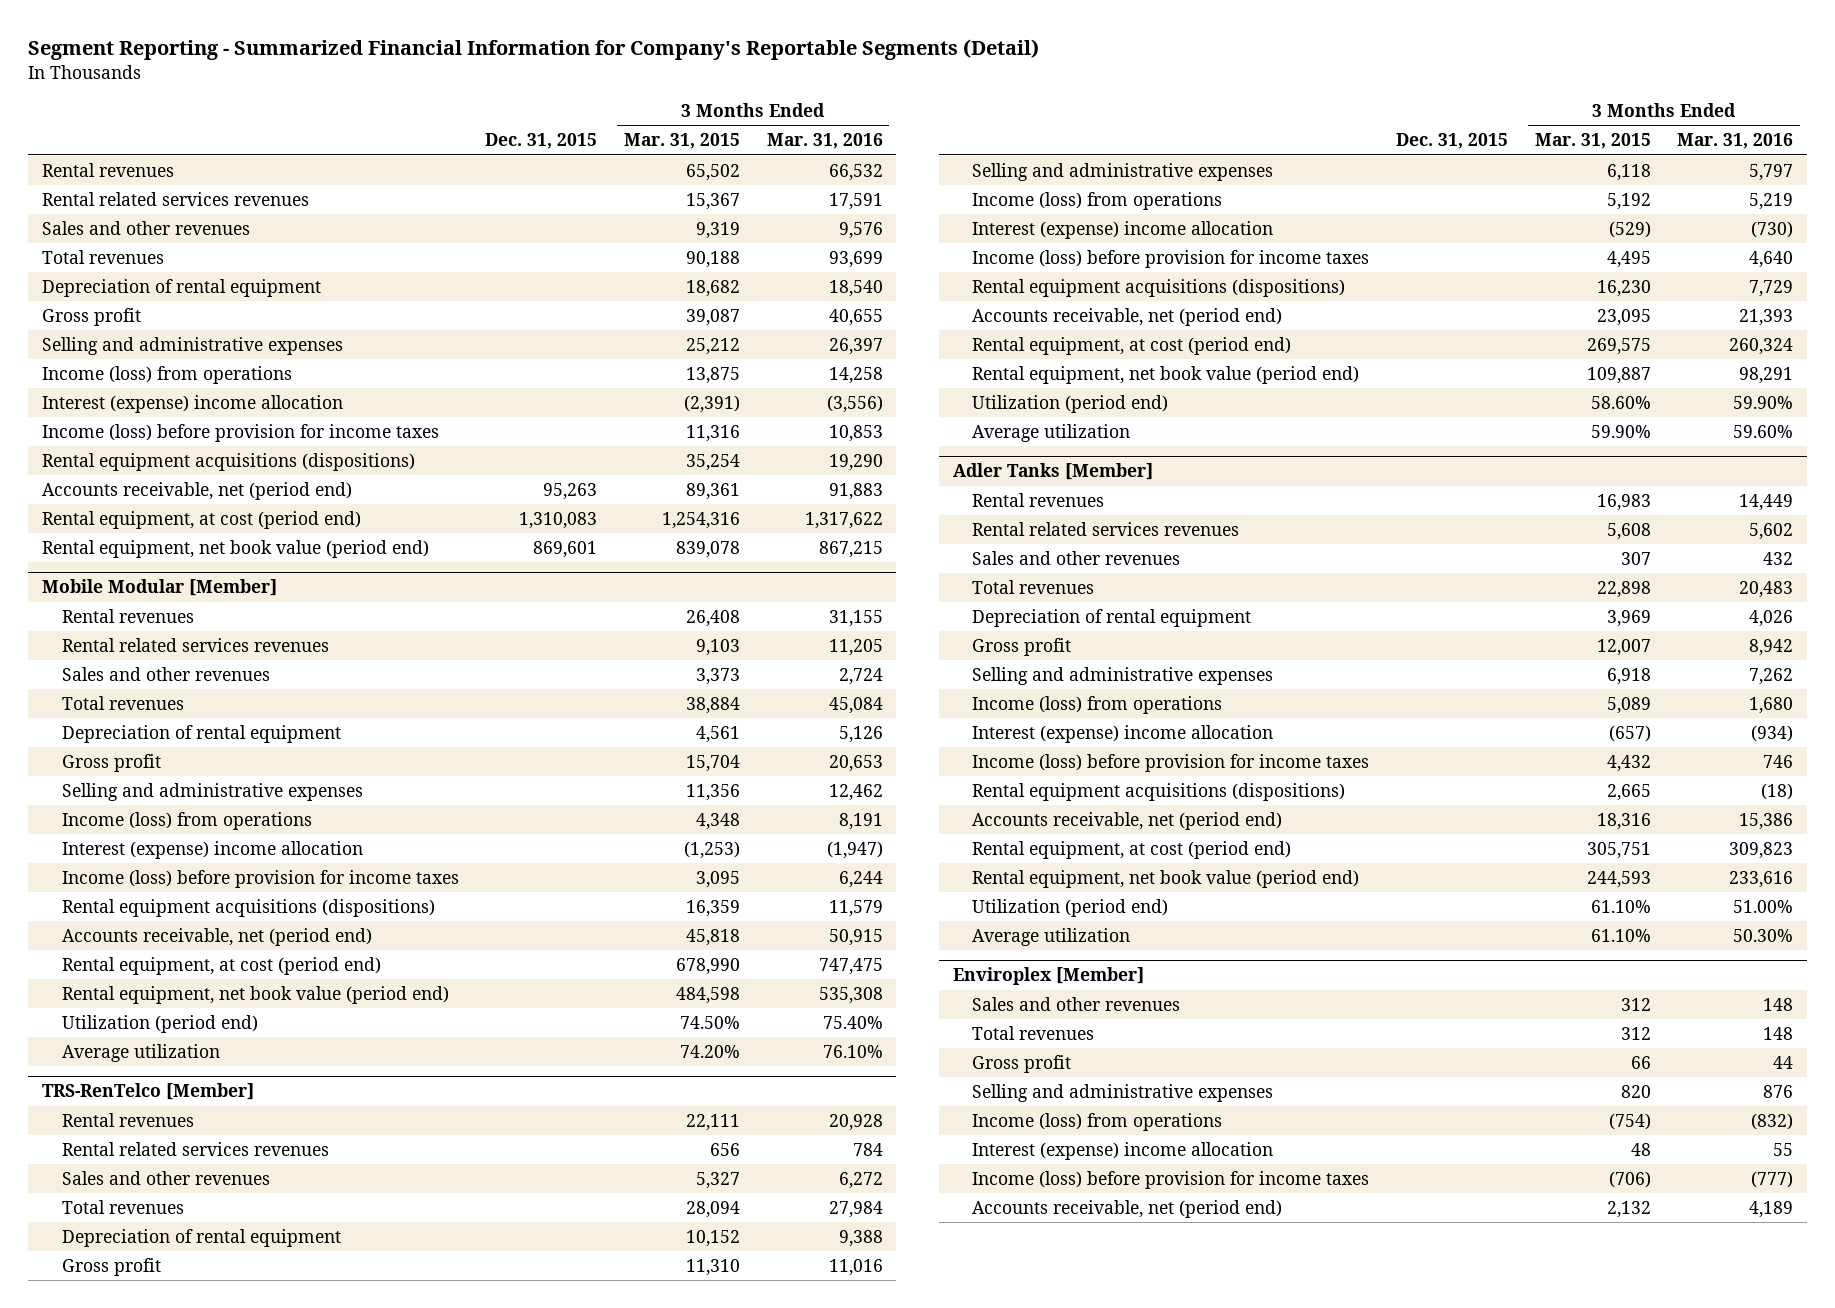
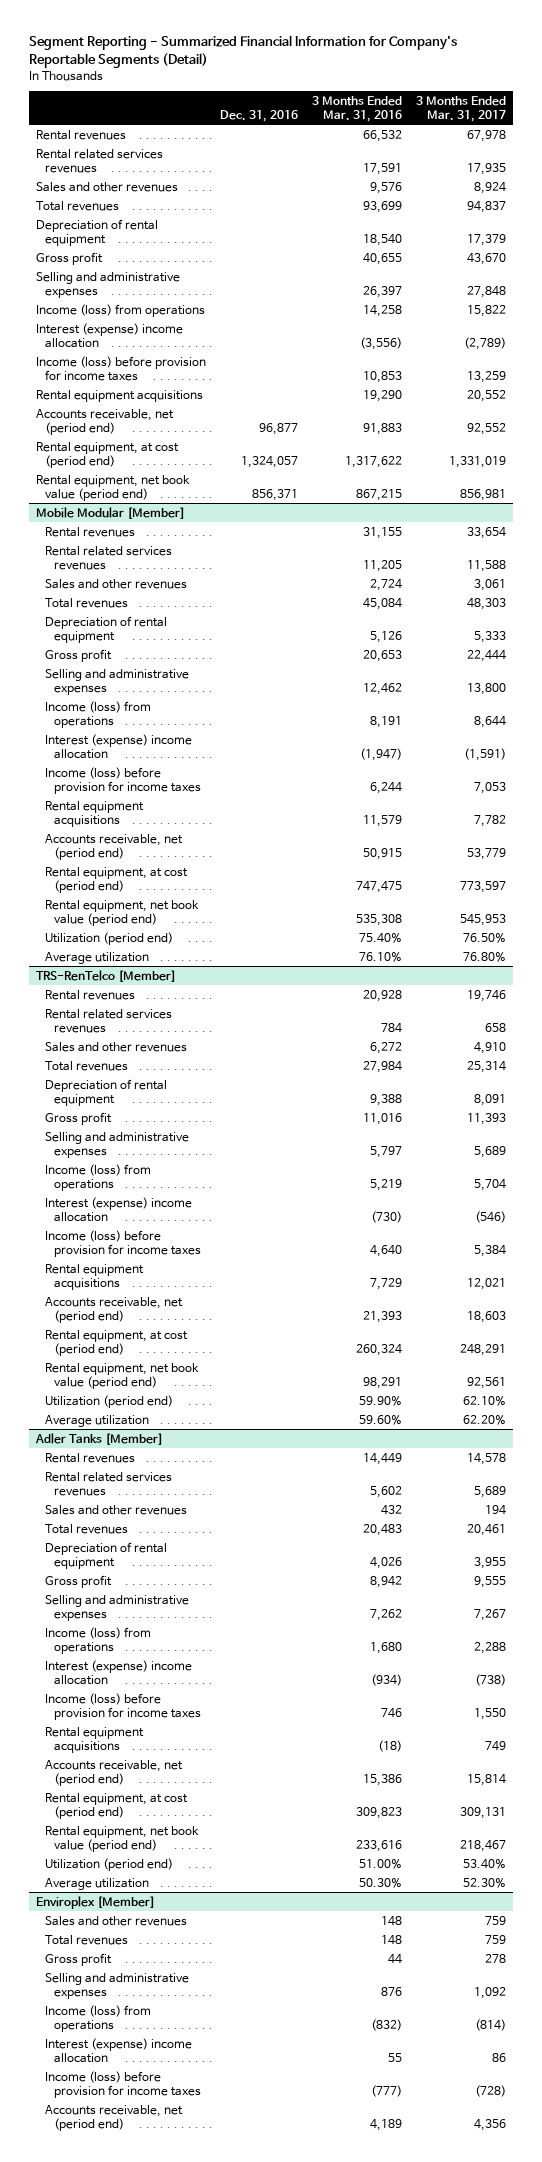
[485,133,598,150] Dec. 31, 2015 -> none
[623,133,740,150] Mar. 31, 2015 -> none
none -> [219,109,298,122] Dec. 31, 2016
none -> [415,95,506,122] 3 Months Ended Mar. 31, 2017
[41,452,415,471] Rental equipment acquisitions (dispositions) -> [35,389,203,402] Rental equipment acquisitions
[61,898,435,917] Rental equipment acquisitions (dispositions) -> [44,800,144,827] Rental equipment acquisitions
[972,278,1346,297] Rental equipment acquisitions (dispositions) -> [44,1263,144,1290] Rental equipment acquisitions
[972,782,1346,801] Rental equipment acquisitions (dispositions) -> [44,1726,144,1753] Rental equipment acquisitions

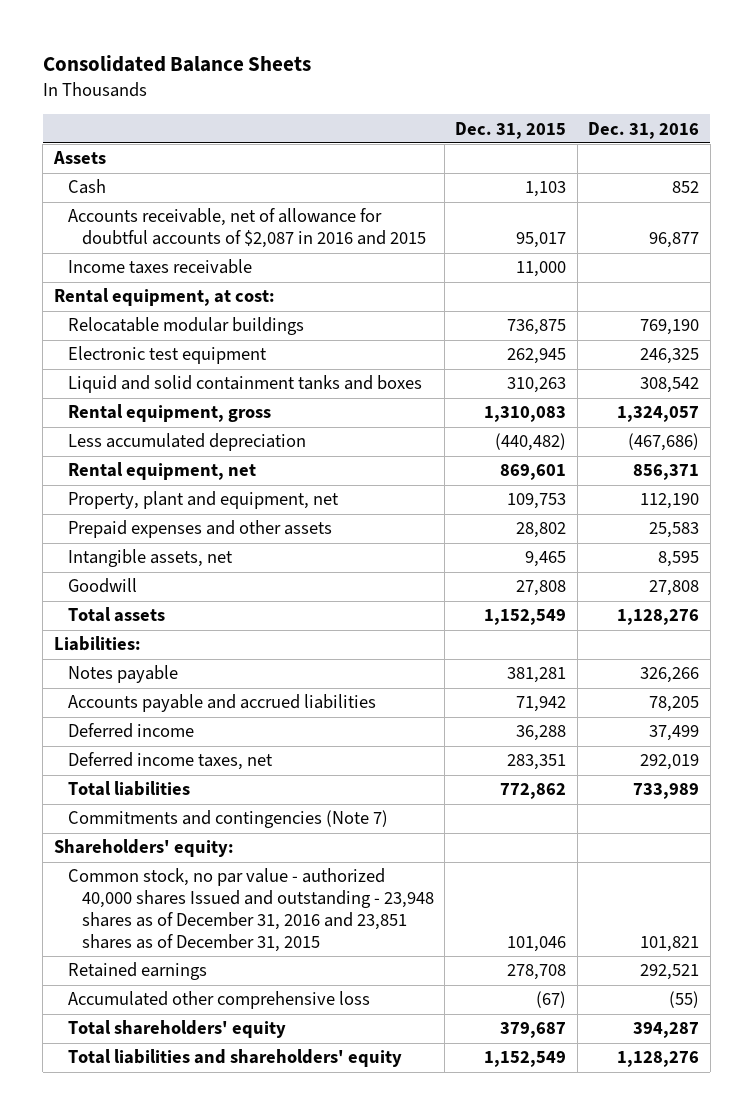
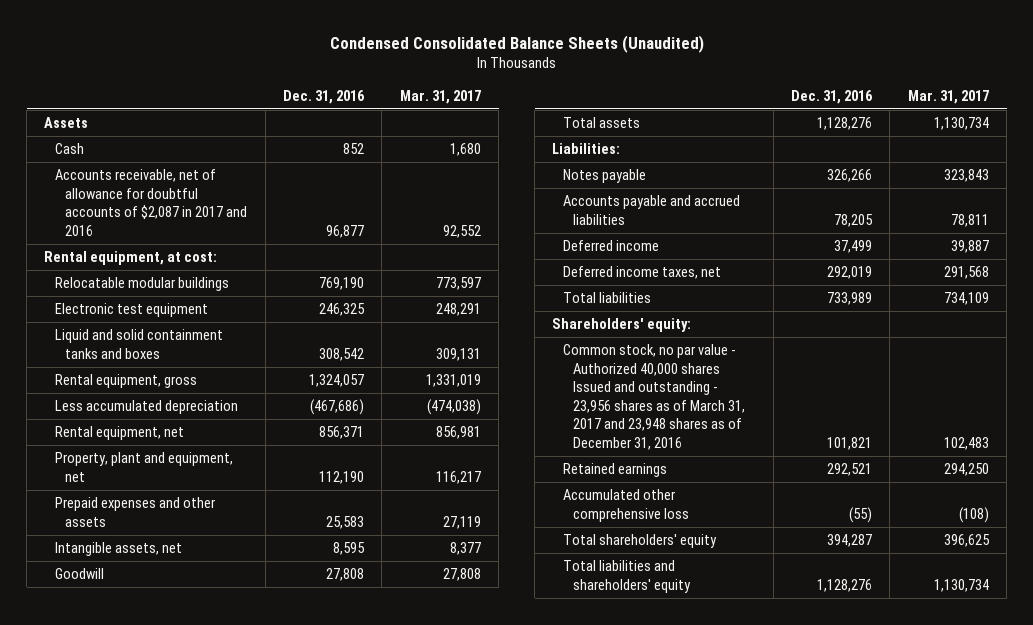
[42,55,311,73] Consolidated Balance Sheets -> [329,34,704,53] Condensed Consolidated Balance Sheets (Unaudited)
[455,121,567,139] Dec. 31, 2015 -> none
none -> [399,89,481,104] Mar. 31, 2017
[67,259,252,275] Income taxes receivable -> none
[67,208,426,249] Accounts receivable, net of allowance for doubtful accounts of $2,087 in 2016 and 2015 -> [54,169,248,236] Accounts receivable, net of allowance for doubtful accounts of $2,087 in 2017 and 2016
[67,810,388,829] Commitments and contingencies (Note 7) -> none
[67,868,434,953] Common stock, no par value - authorized 40,000 shares Issued and outstanding - 23,948 shares as of December 31, 2016 and 23,851 shares as of December 31, 2015 -> [562,344,746,450] Common stock, no par value - Authorized 40,000 shares Issued and outstanding - 23,956 shares as of March 31, 2017 and 23,948 shares as of December 31, 2016

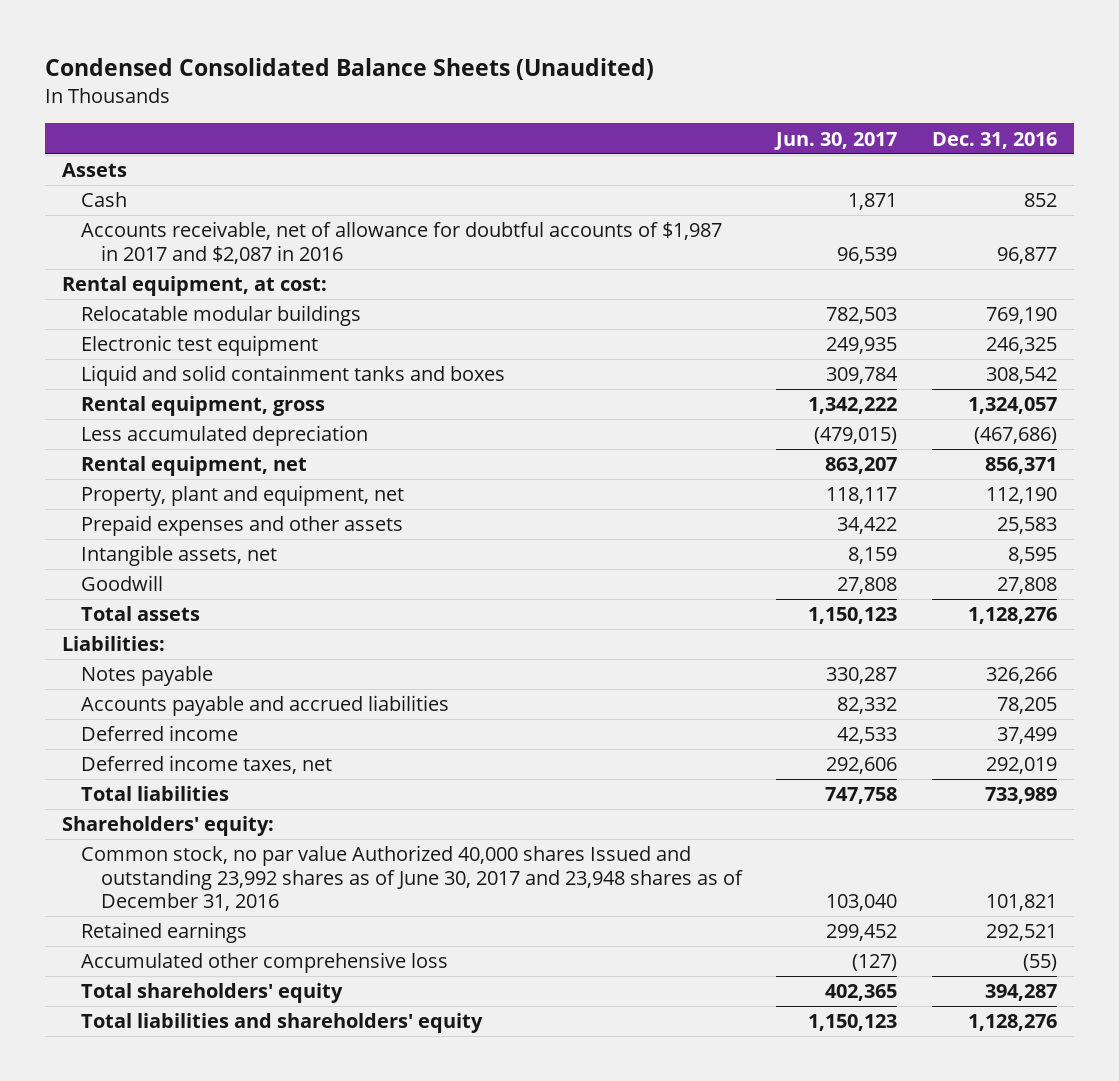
[399,89,481,104] Mar. 31, 2017 -> none
none -> [774,131,898,150] Jun. 30, 2017
[54,169,248,236] Accounts receivable, net of allowance for doubtful accounts of $2,087 in 2017 and 2016 -> [81,221,723,264] Accounts receivable, net of allowance for doubtful accounts of $1,987 in 2017 and $2,087 in 2016
[562,344,746,450] Common stock, no par value - Authorized 40,000 shares Issued and outstanding - 23,956 shares as of March 31, 2017 and 23,948 shares as of December 31, 2016 -> [81,845,743,912] Common stock, no par value Authorized 40,000 shares Issued and outstanding 23,992 shares as of June 30, 2017 and 23,948 shares as of December 31, 2016

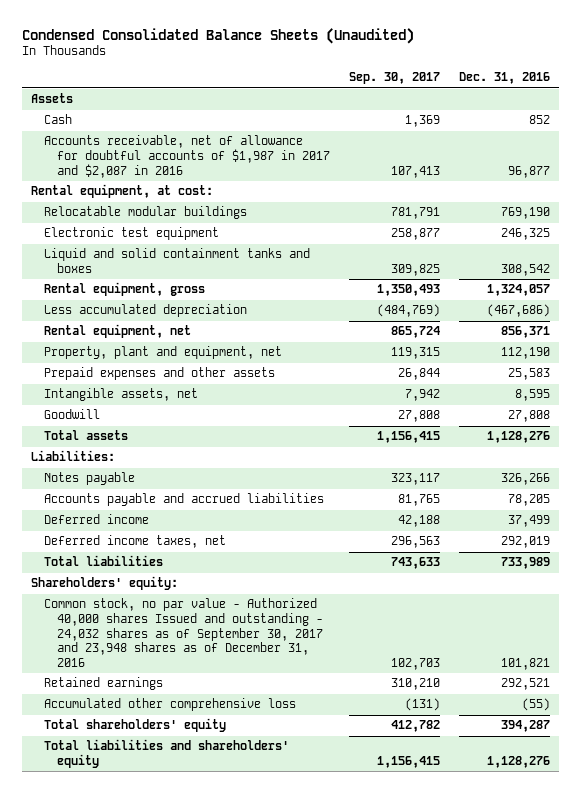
[774,131,898,150] Jun. 30, 2017 -> none
none -> [349,72,441,85] Sep. 30, 2017
[81,845,743,912] Common stock, no par value Authorized 40,000 shares Issued and outstanding 23,992 shares as of June 30, 2017 and 23,948 shares as of December 31, 2016 -> [44,598,324,667] Common stock, no par value - Authorized 40,000 shares Issued and outstanding - 24,032 shares as of September 30, 2017 and 23,948 shares as of December 31, 2016

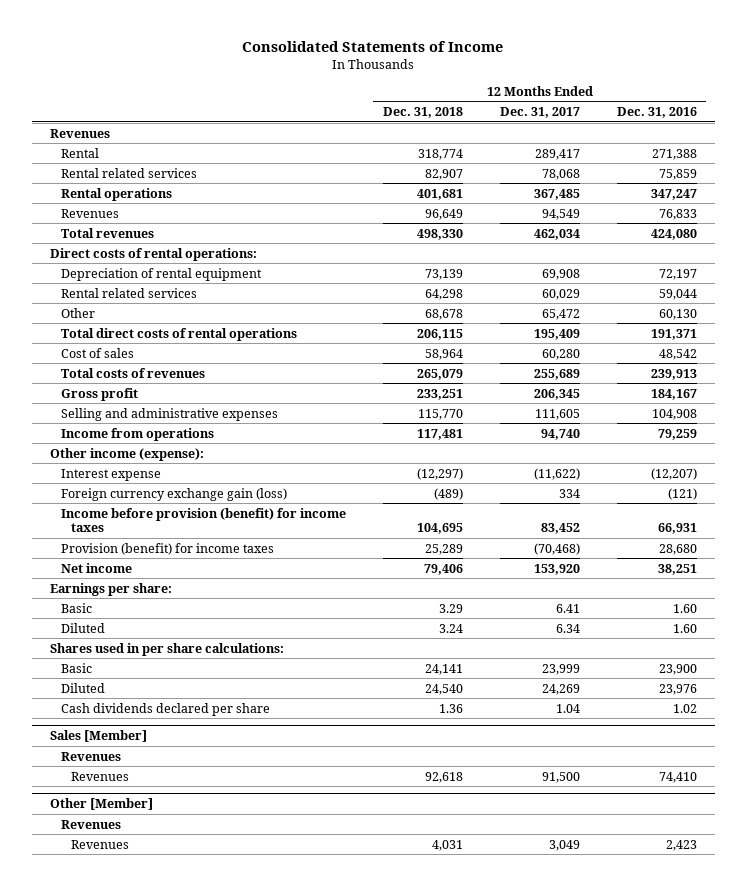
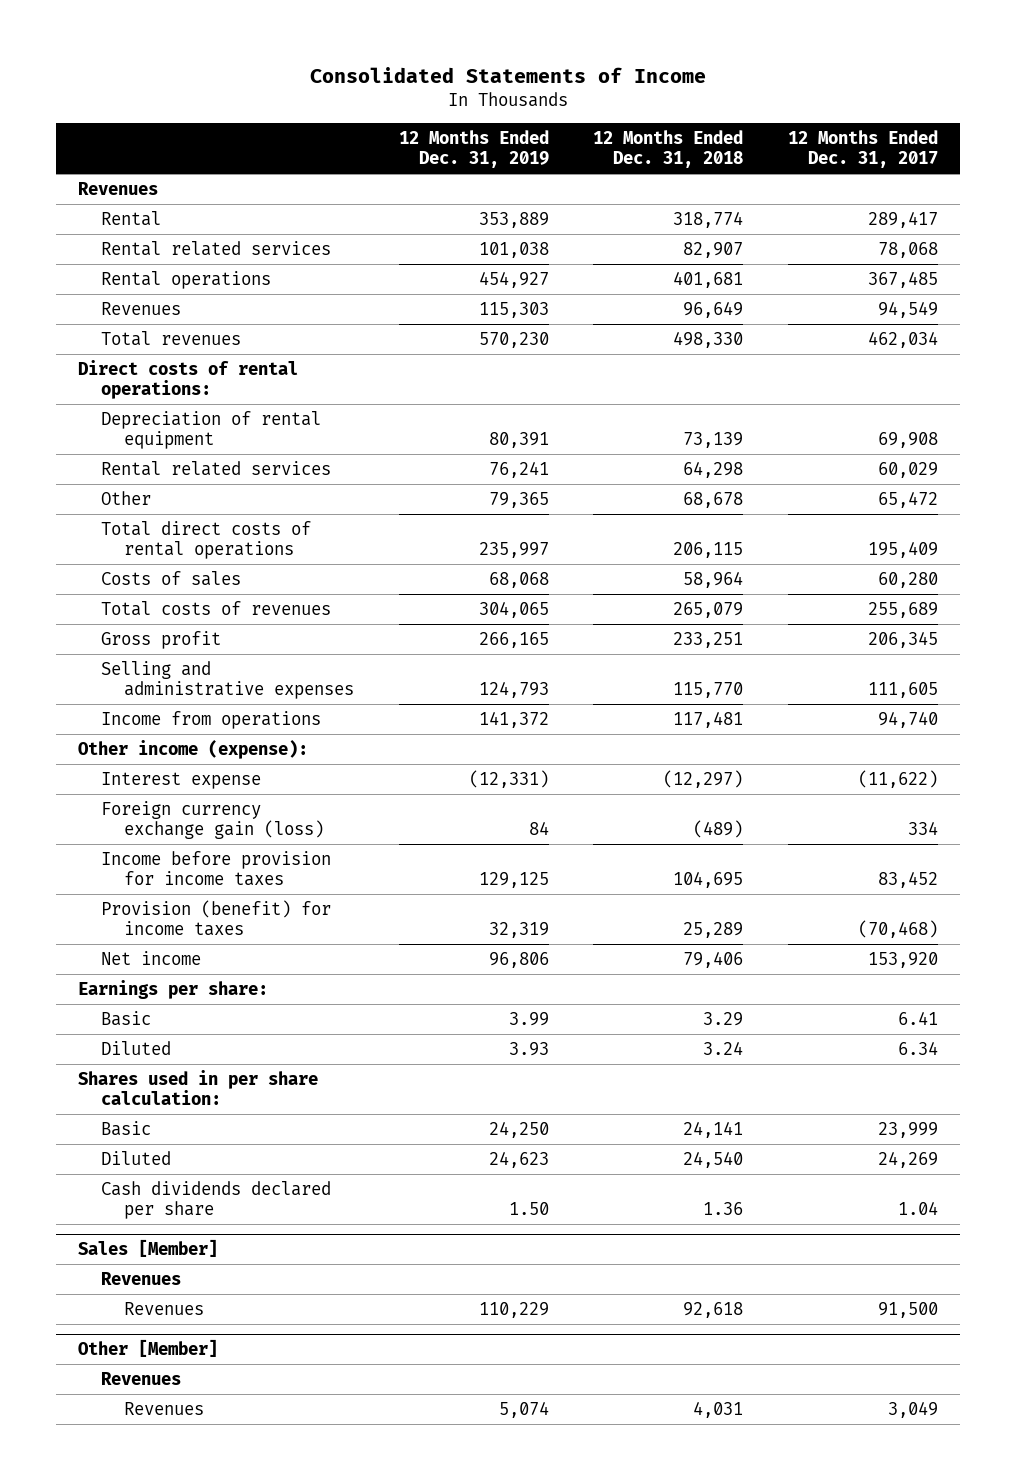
[616,107,697,119] Dec. 31, 2016 -> none
none -> [398,130,549,169] 12 Months Ended Dec. 31, 2019
[60,347,134,358] Cost of sales -> [101,571,242,587] Costs of sales
[60,507,346,533] Income before provision (benefit) for income taxes -> [101,851,332,887] Income before provision for income taxes
[50,642,285,656] Shares used in per share calculations: -> [78,1070,319,1106] Shares used in per share calculation:

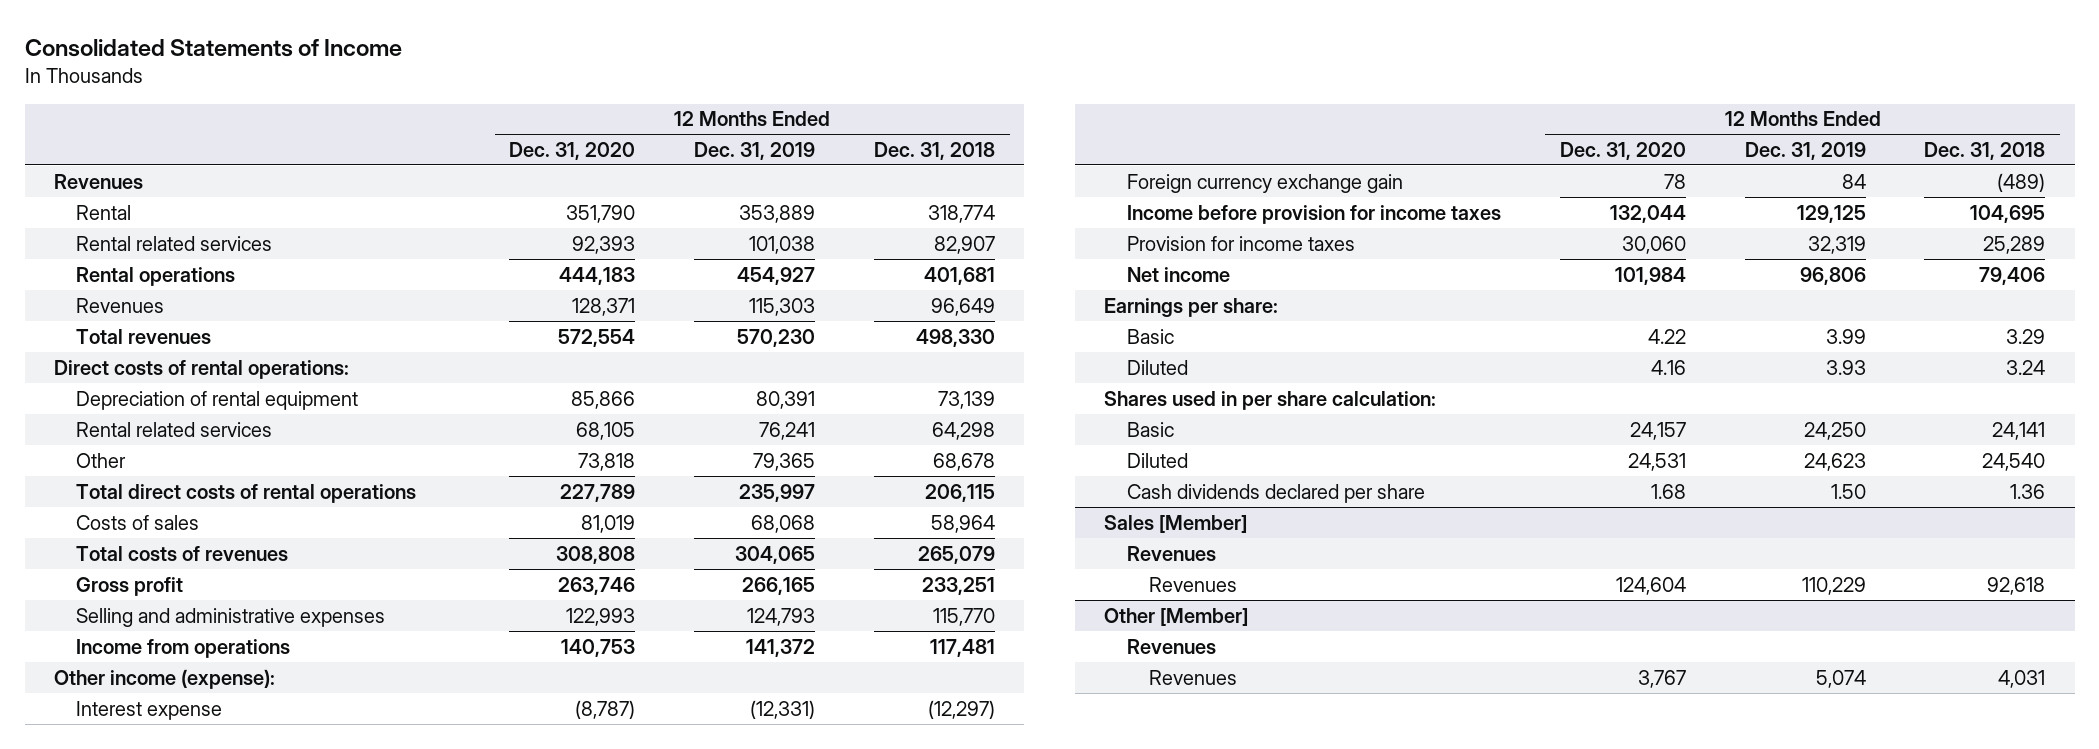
[787,130,938,169] 12 Months Ended Dec. 31, 2017 -> none
none -> [509,141,636,160] Dec. 31, 2020
[101,801,325,840] Foreign currency exchange gain (loss) -> [1126,173,1403,193] Foreign currency exchange gain
[101,900,332,937] Provision (benefit) for income taxes -> [1126,235,1355,251] Provision for income taxes

